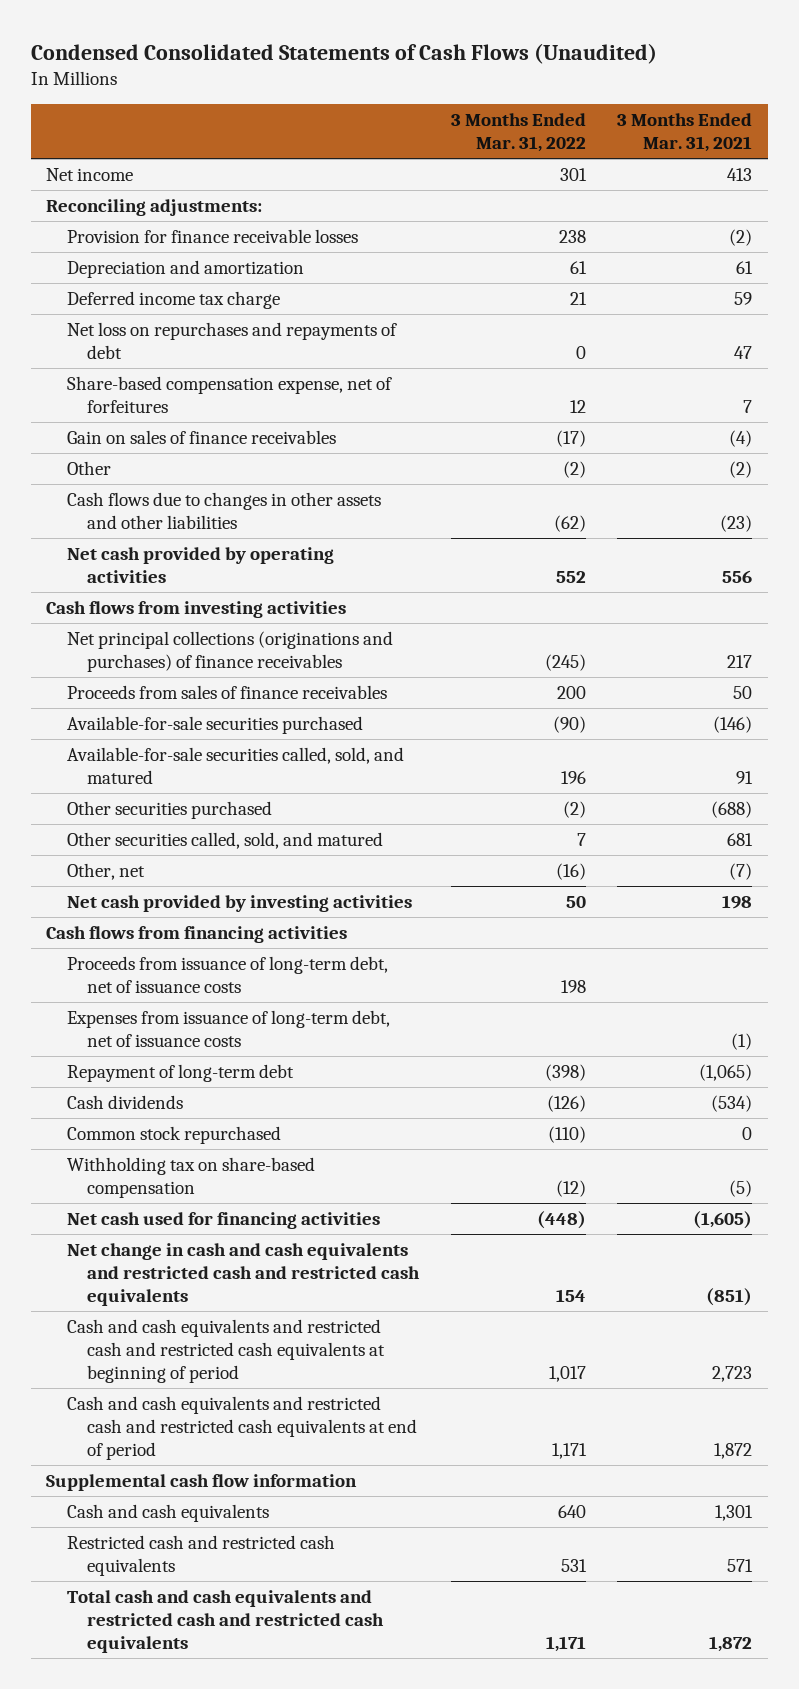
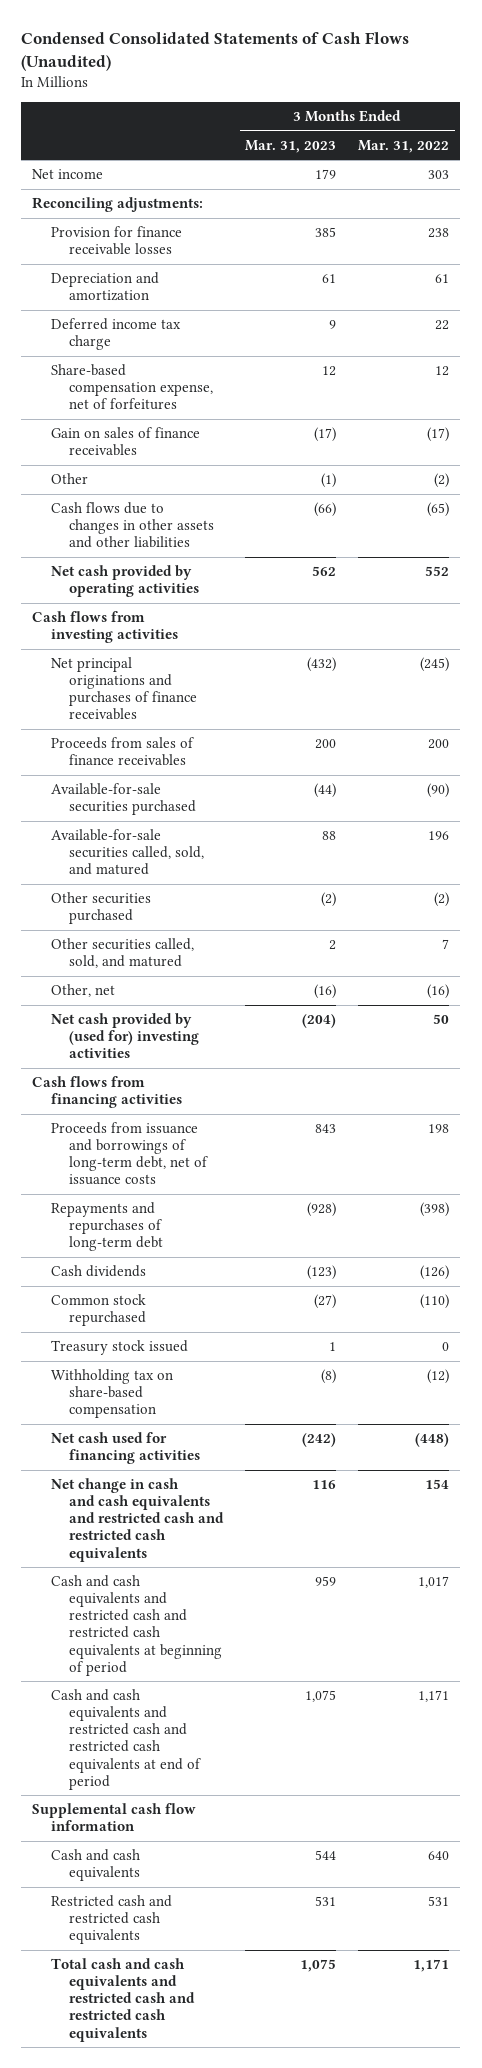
[617,113,753,153] 3 Months Ended Mar. 31, 2021 -> none
none -> [245,139,337,153] Mar. 31, 2023
[559,167,587,181] 301 -> [428,170,450,180] 303
[66,321,397,359] Net loss on repurchases and repayments of debt -> none
[569,291,587,305] 21 -> [435,320,450,331] 22
[553,514,586,532] (62) -> [427,502,450,518] (65)
[66,630,393,672] Net principal collections (originations and purchases) of finance receivables -> [50,657,198,721] Net principal originations and purchases of finance receivables
[66,894,412,912] Net cash provided by investing activities -> [50,1013,200,1059] Net cash provided by (used for) investing activities
[66,1009,390,1047] Expenses from issuance of long-term debt, net of issuance costs -> none
[66,955,388,993] Proceeds from issuance of long-term debt, net of issuance costs -> [50,1122,209,1186] Proceeds from issuance and borrowings of long-term debt, net of issuance costs
[66,1063,294,1082] Repayment of long-term debt -> [50,1202,164,1252] Repayments and repurchases of long-term debt
none -> [50,1340,188,1356] Treasury stock issued

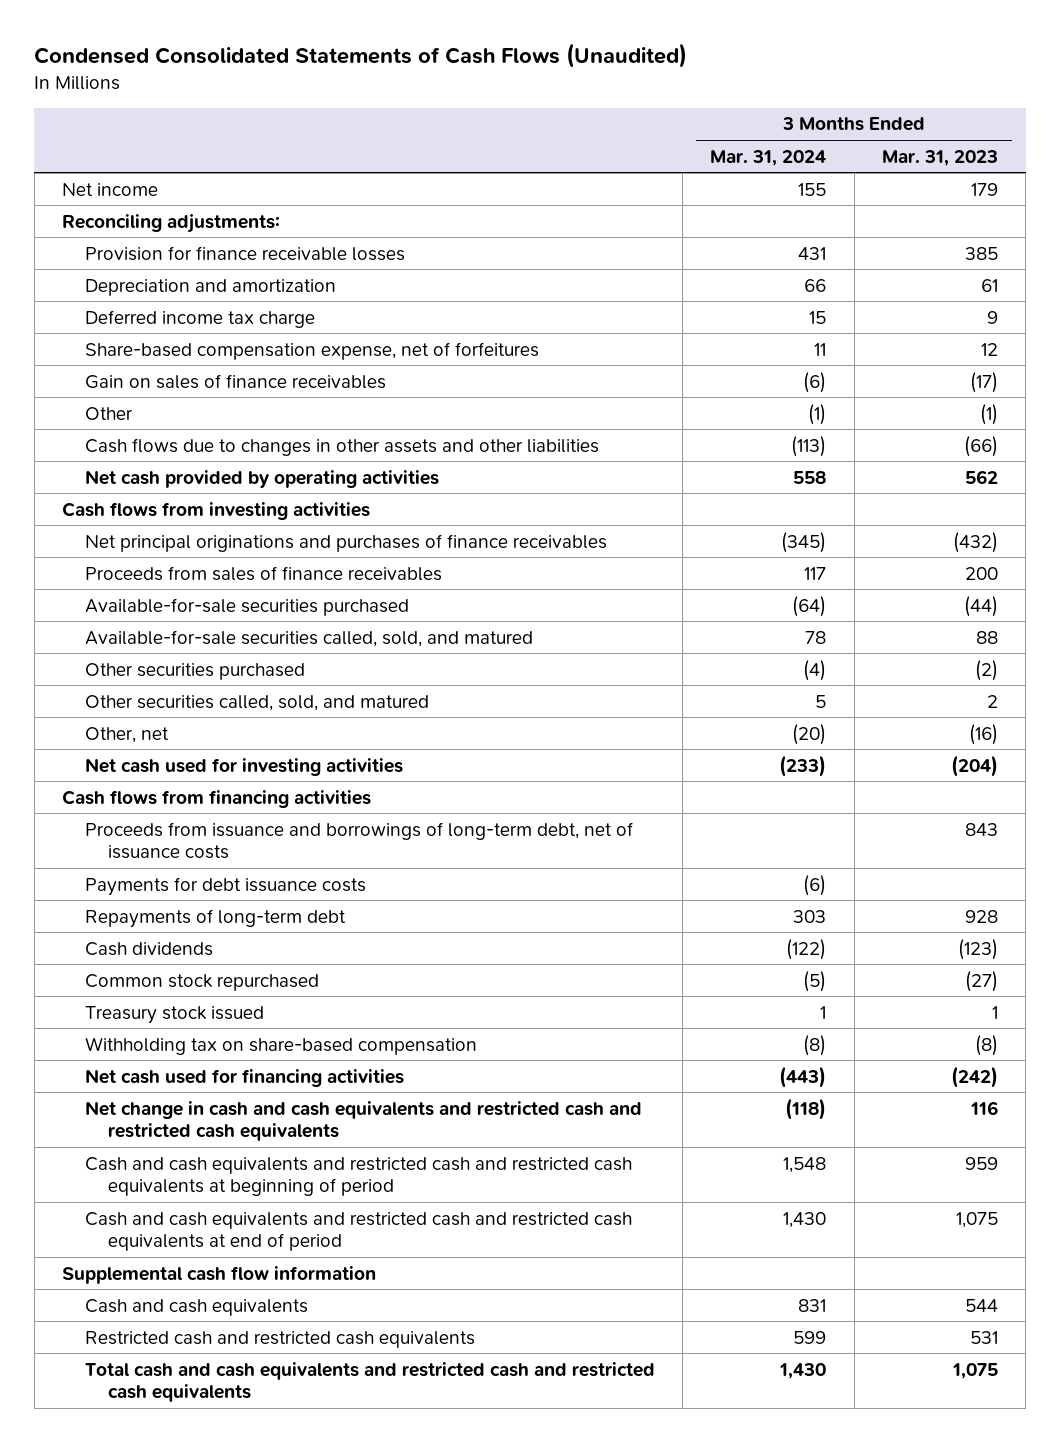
[358,139,450,153] Mar. 31, 2022 -> none
none -> [710,149,827,166] Mar. 31, 2024
[50,1013,200,1059] Net cash provided by (used for) investing activities -> [84,757,403,776] Net cash used for investing activities
none -> [84,876,366,896] Payments for debt issuance costs
[50,1202,164,1252] Repayments and repurchases of long-term debt -> [84,908,346,928] Repayments of long-term debt
[307,1202,337,1218] (928) -> [964,909,998,923] 928

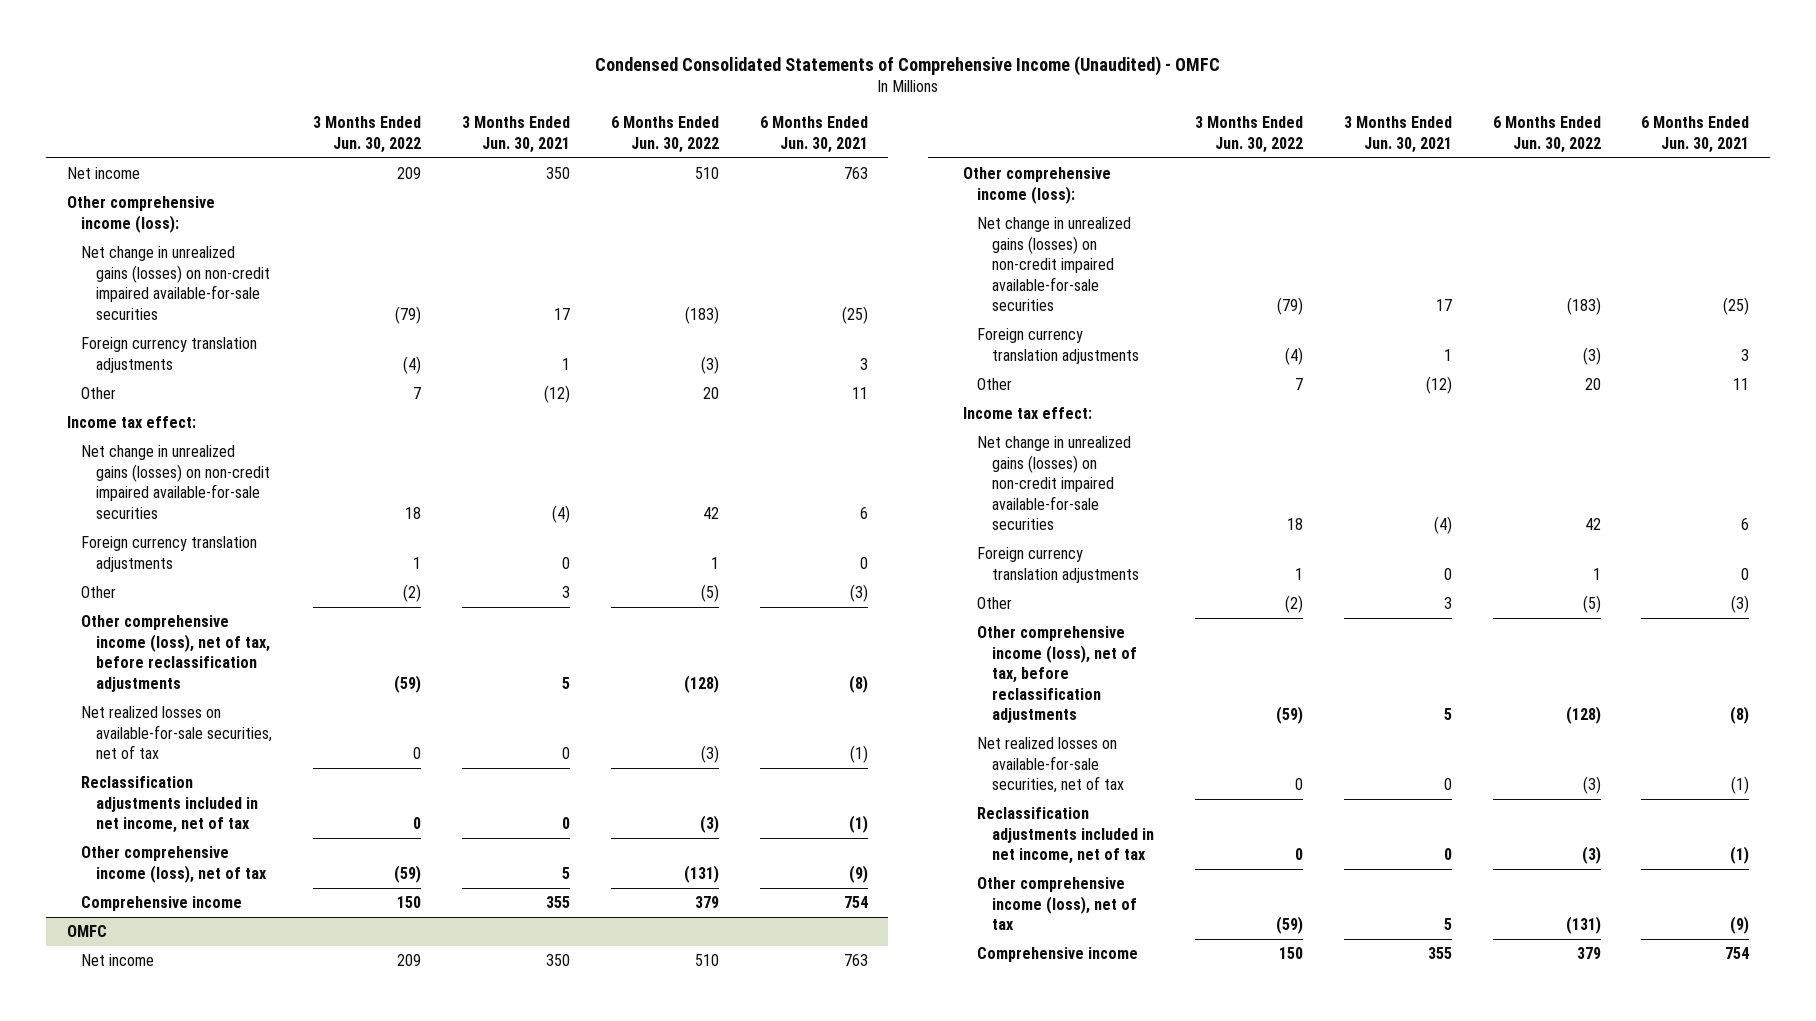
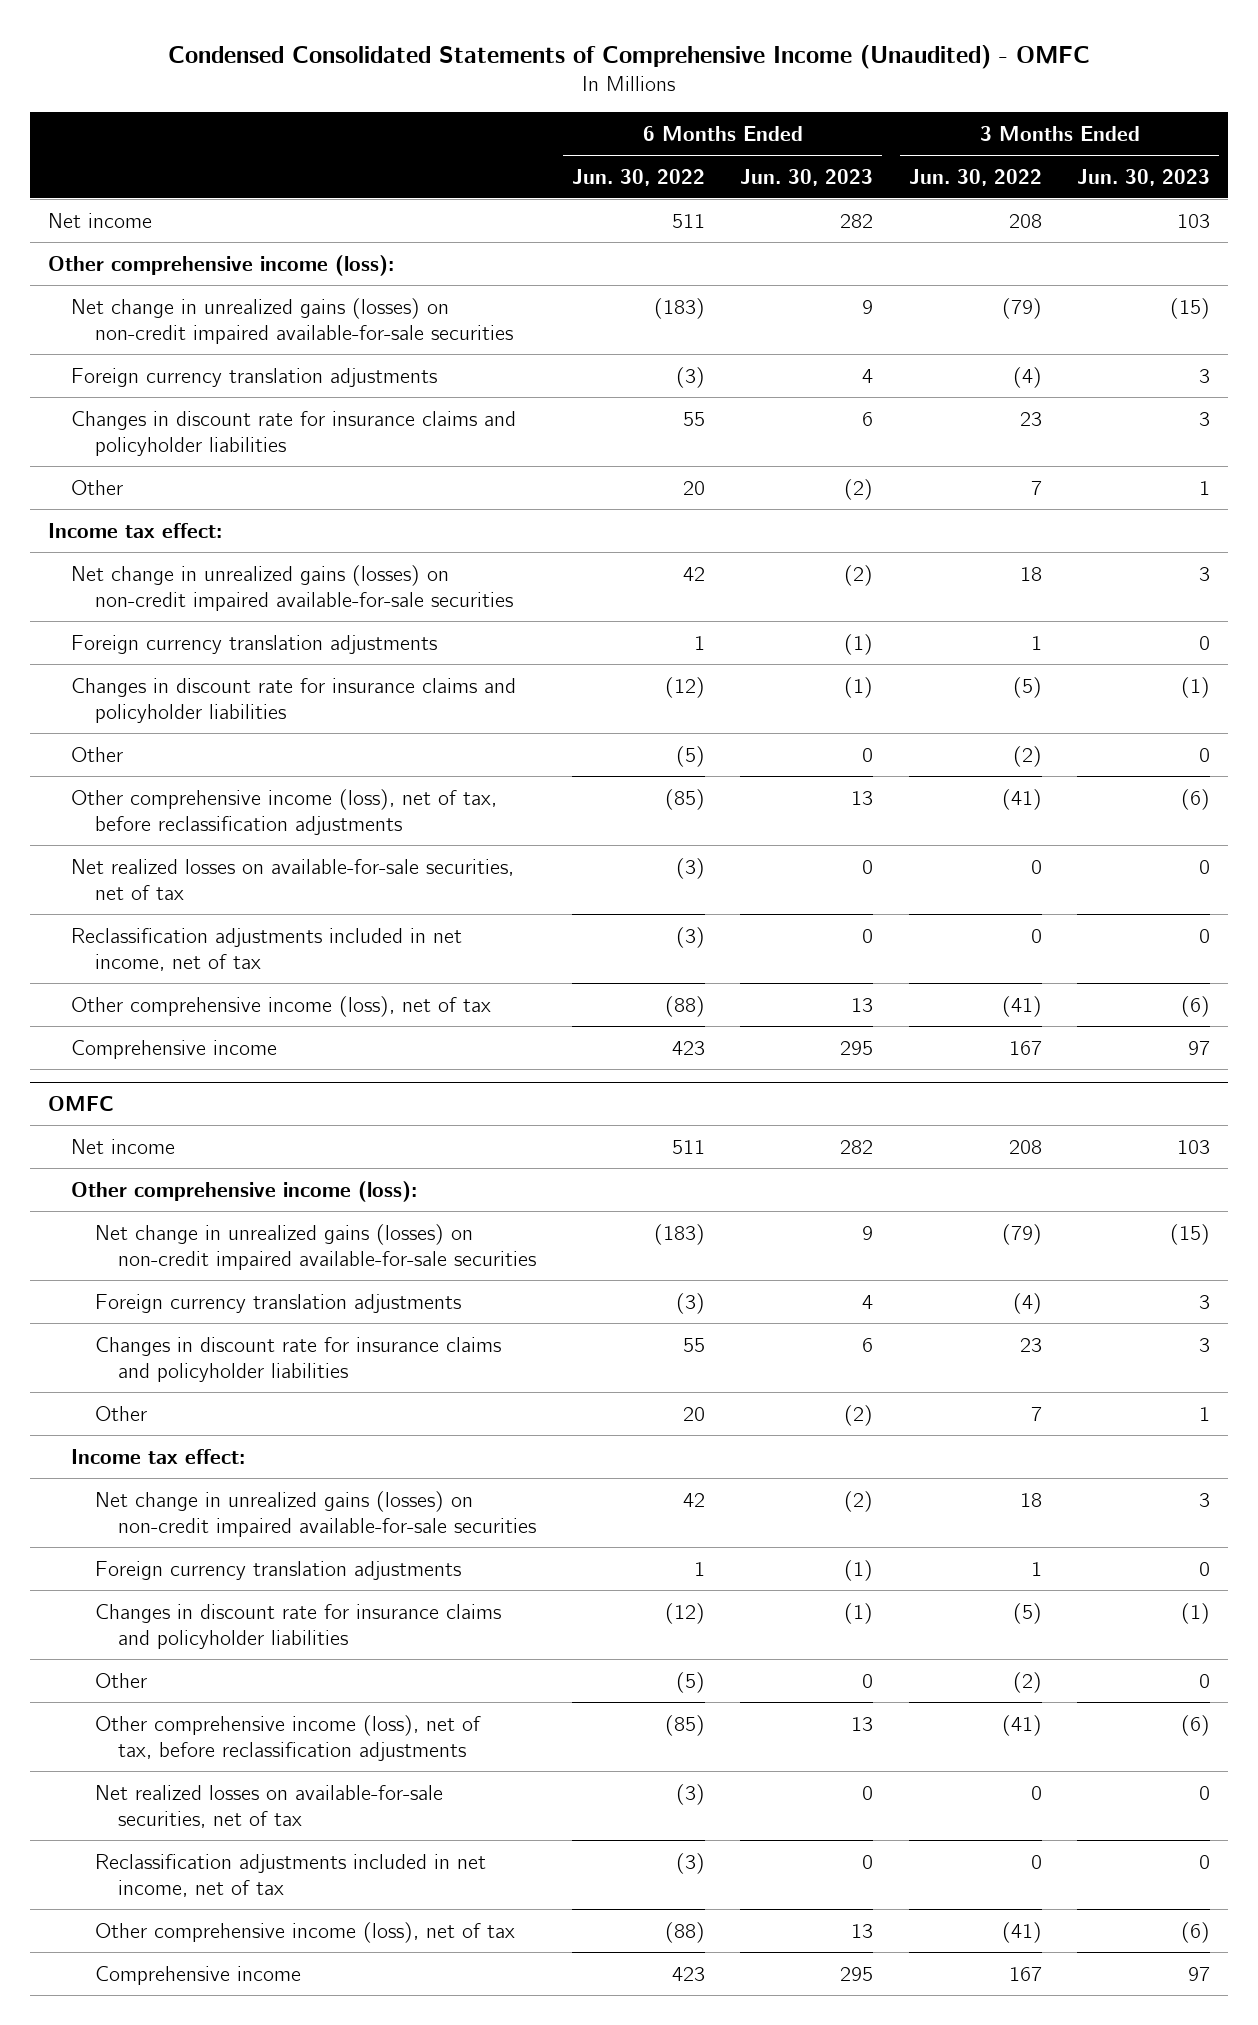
[462,116,571,153] 3 Months Ended Jun. 30, 2021 -> none
[760,116,869,153] 6 Months Ended Jun. 30, 2021 -> none
none -> [740,168,874,186] Jun. 30, 2023
none -> [1077,168,1211,186] Jun. 30, 2023
[397,167,422,180] 209 -> [1008,213,1042,228] 208
[695,167,720,180] 510 -> [671,213,705,228] 511
none -> [71,410,517,457] Changes in discount rate for insurance claims and policyholder liabilities
none -> [71,677,517,724] Changes in discount rate for insurance claims and policyholder liabilities
[394,674,422,693] (59) -> [1001,788,1042,810] (41)
[684,674,720,693] (128) -> [664,788,705,810] (85)
[394,864,422,883] (59) -> [1001,995,1042,1017] (41)
[684,864,720,883] (131) -> [664,995,705,1017] (88)
[397,896,422,909] 150 -> [1008,1040,1042,1055] 167
[695,896,720,909] 379 -> [671,1040,705,1055] 423
[397,954,422,967] 209 -> [1008,1139,1042,1154] 208
[695,954,720,967] 510 -> [671,1139,705,1154] 511
none -> [94,1336,501,1383] Changes in discount rate for insurance claims and policyholder liabilities
none -> [94,1603,501,1650] Changes in discount rate for insurance claims and policyholder liabilities
[1275,706,1303,725] (59) -> [1001,1714,1042,1736] (41)
[1565,706,1601,725] (128) -> [664,1714,705,1736] (85)
[1275,916,1303,935] (59) -> [1001,1921,1042,1943] (41)
[1565,916,1601,935] (131) -> [664,1921,705,1943] (88)
[1278,947,1303,960] 150 -> [1008,1966,1042,1981] 167
[1576,947,1601,960] 379 -> [671,1966,705,1981] 423

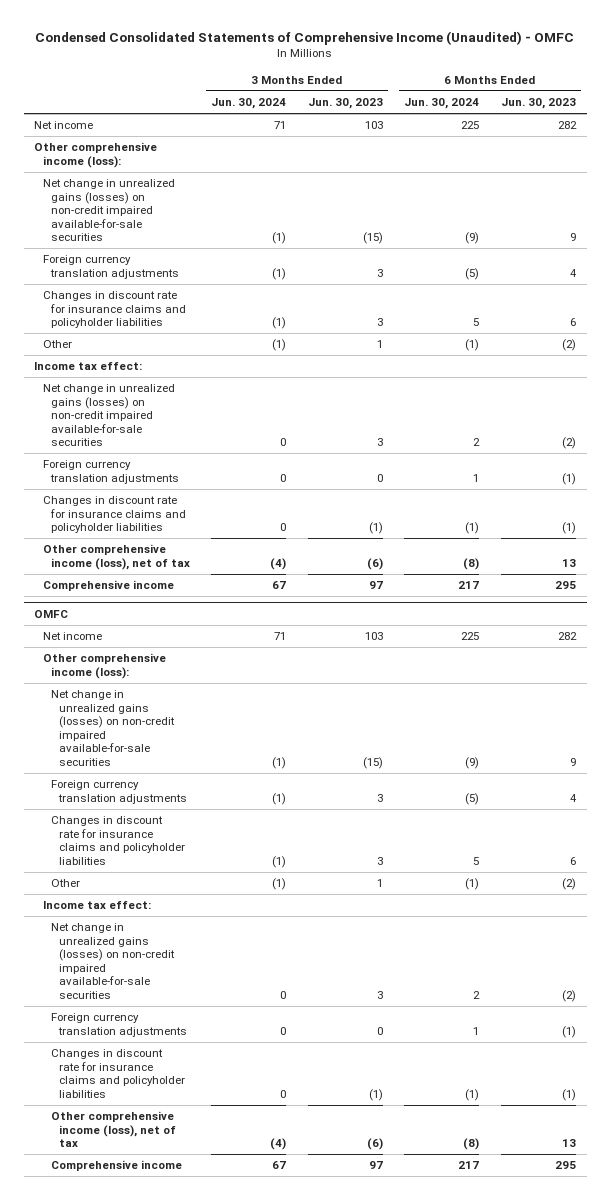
[571,168,705,186] Jun. 30, 2022 -> none
[908,168,1042,186] Jun. 30, 2022 -> none
none -> [211,98,287,110] Jun. 30, 2024
none -> [404,98,480,110] Jun. 30, 2024
[71,746,124,762] Other -> none
[71,788,498,836] Other comprehensive income (loss), net of tax, before reclassification adjustments -> none
[71,858,515,901] Net realized losses on available-for-sale securities, net of tax -> none
[71,927,463,972] Reclassification adjustments included in net income, net of tax -> none
[94,1672,147,1688] Other -> none
[94,1714,481,1762] Other comprehensive income (loss), net of tax, before reclassification adjustments -> none
[94,1784,443,1829] Net realized losses on available-for-sale securities, net of tax -> none
[94,1853,486,1898] Reclassification adjustments included in net income, net of tax -> none

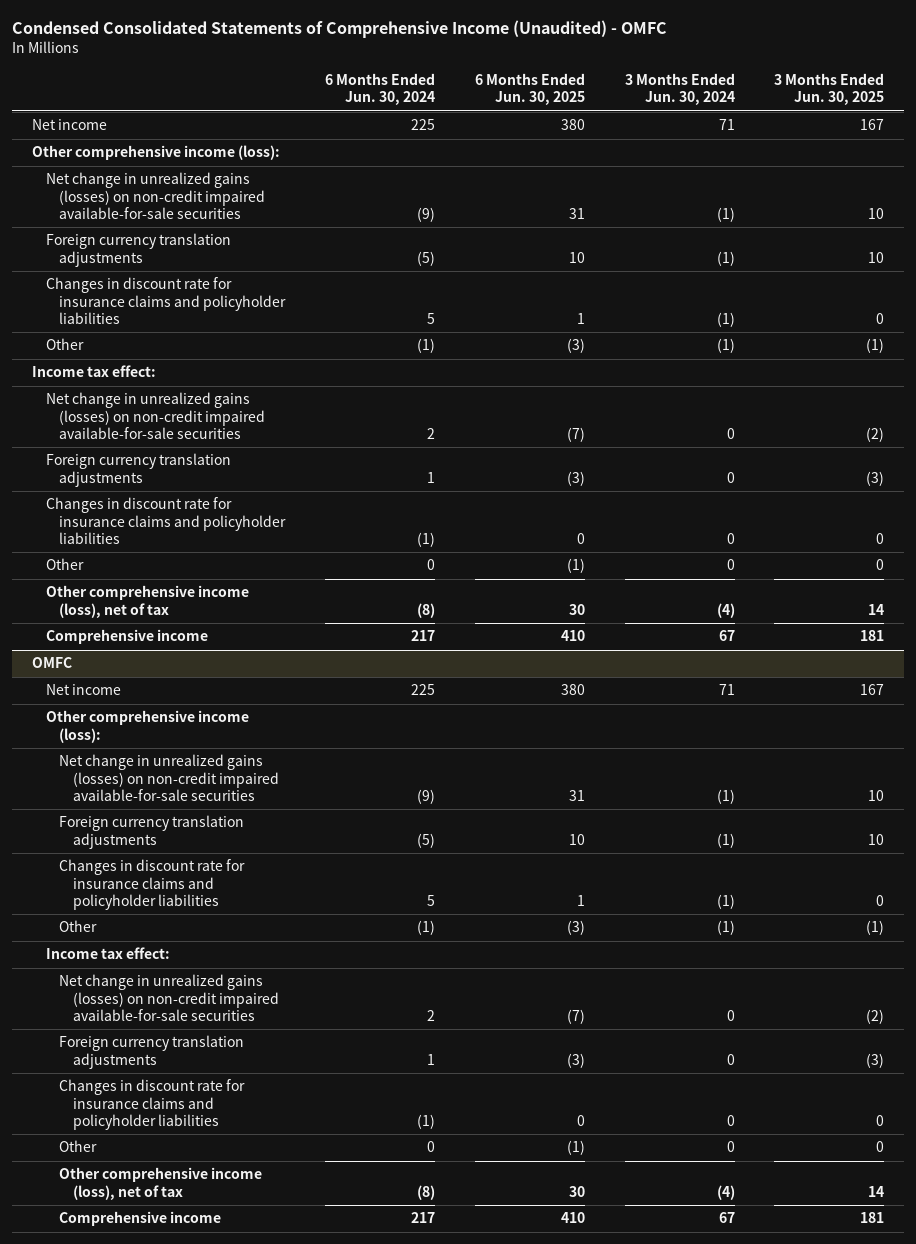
[307,98,383,110] Jun. 30, 2023 -> none
[500,98,576,110] Jun. 30, 2023 -> none
none -> [474,73,585,106] 6 Months Ended Jun. 30, 2025
none -> [774,73,885,106] 3 Months Ended Jun. 30, 2025
none -> [45,558,84,571] Other
none -> [59,1140,98,1153] Other

